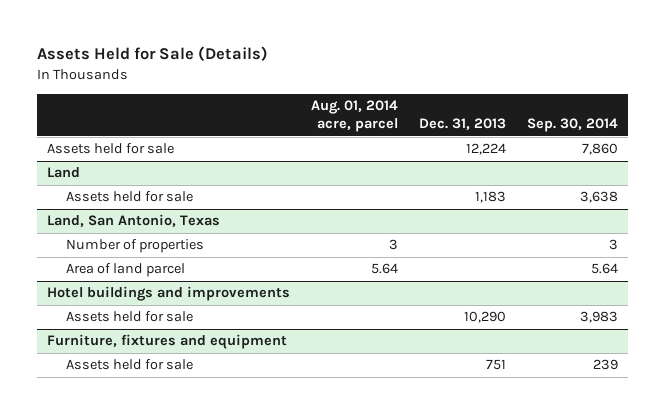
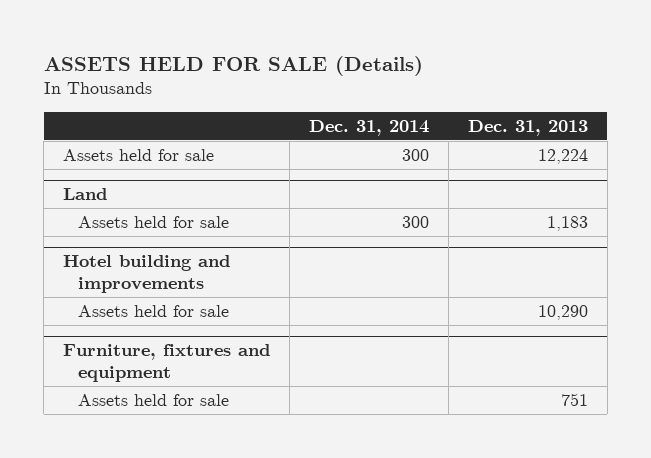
[36,46,268,62] Assets Held for Sale (Details) -> [43,55,423,76] ASSETS HELD FOR SALE (Details)
[311,99,399,133] Aug. 01, 2014 acre, parcel -> none
[526,118,618,133] Sep. 30, 2014 -> none
none -> [308,119,429,136] Dec. 31, 2014
[47,214,221,228] Land, San Antonio, Texas -> none
[65,239,204,254] Number of properties -> none
[65,263,185,278] Area of land parcel -> none
[47,286,291,302] Hotel buildings and improvements -> [63,255,231,294] Hotel building and improvements

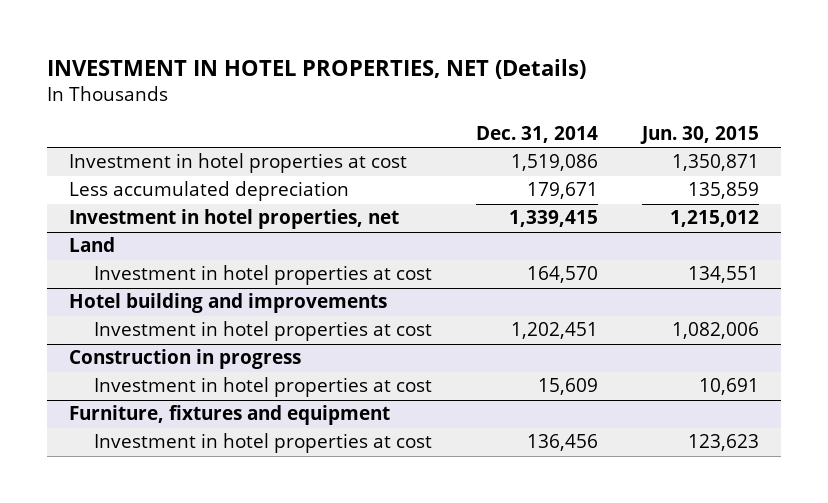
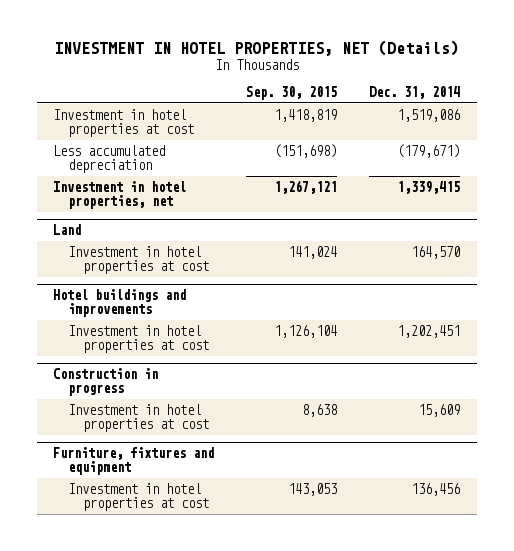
[639,125,759,144] Jun. 30, 2015 -> none
none -> [246,85,338,100] Sep. 30, 2015
[526,182,598,200] 179,671 -> [397,144,461,159] (179,671)
[68,293,387,314] Hotel building and improvements -> [53,289,187,318] Hotel buildings and improvements

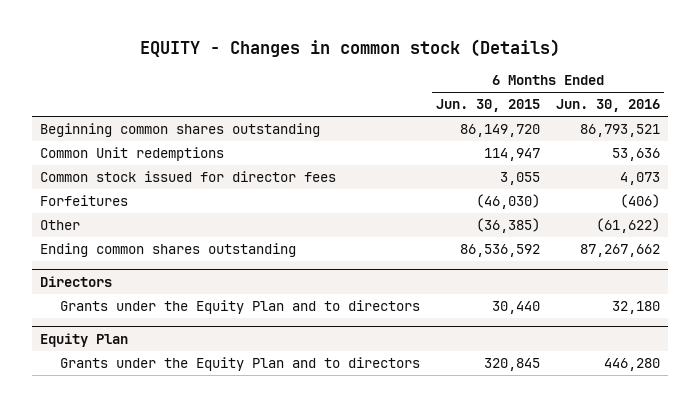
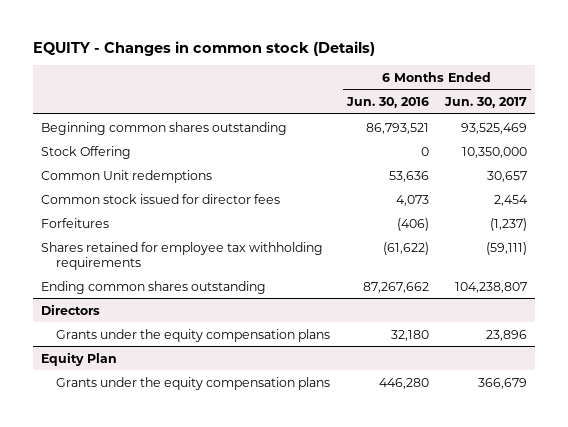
[435,99,540,113] Jun. 30, 2015 -> none
none -> [443,97,527,109] Jun. 30, 2017
none -> [41,145,132,159] Stock Offering
[39,220,80,231] Other -> [41,241,324,270] Shares retained for employee tax withholding requirements
[59,300,420,315] Grants under the Equity Plan and to directors -> [56,328,331,342] Grants under the equity compensation plans
[59,357,420,372] Grants under the Equity Plan and to directors -> [56,376,331,390] Grants under the equity compensation plans

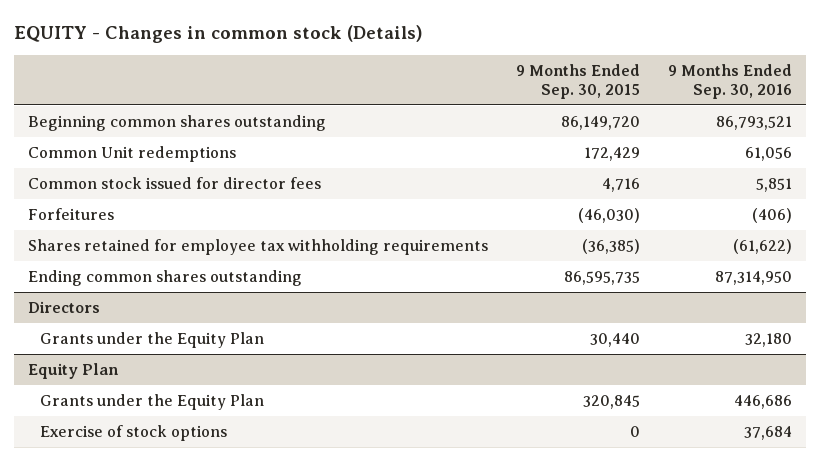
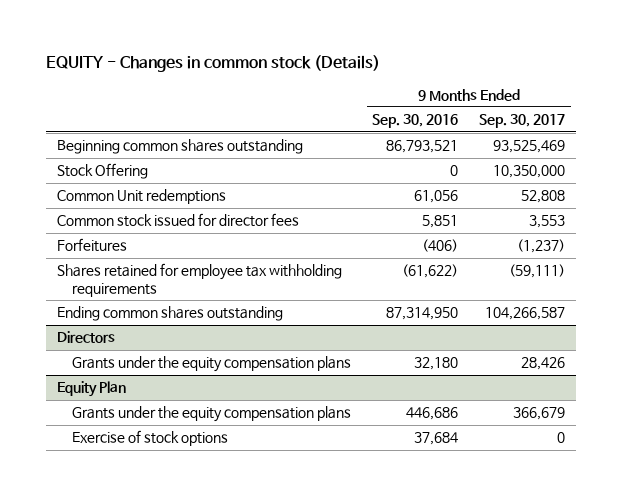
[515,64,640,99] 9 Months Ended Sep. 30, 2015 -> none
none -> [479,114,566,129] Sep. 30, 2017
none -> [56,163,148,180] Stock Offering
[40,332,265,349] Grants under the Equity Plan -> [72,356,352,373] Grants under the equity compensation plans
[40,394,265,411] Grants under the Equity Plan -> [72,406,352,423] Grants under the equity compensation plans

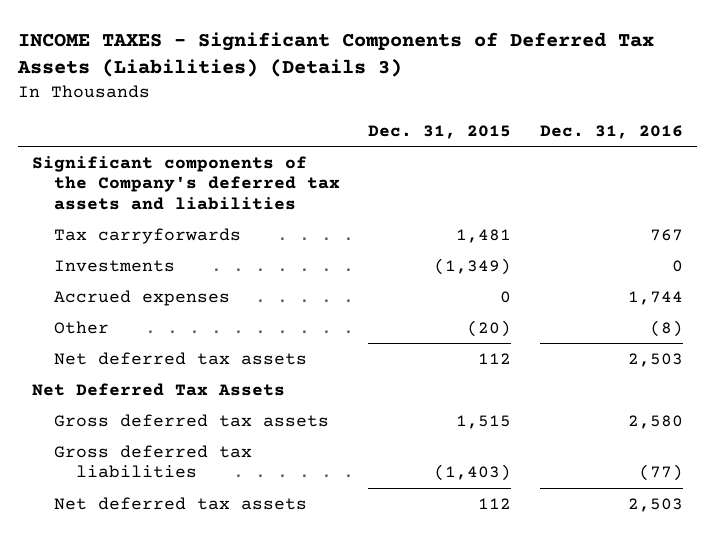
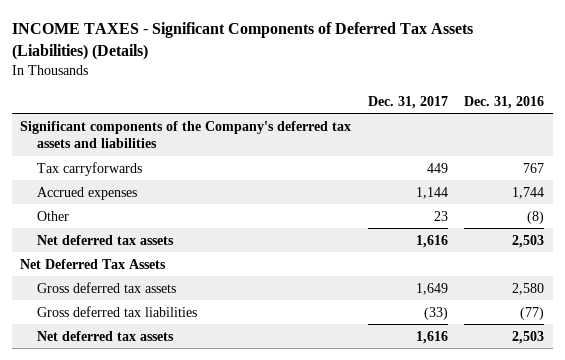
[16,31,654,78] INCOME TAXES - Significant Components of Deferred Tax Assets (Liabilities) (Details 3) -> [12,22,474,61] INCOME TAXES - Significant Components of Deferred Tax Assets (Liabilities) (Details)
[368,124,512,139] Dec. 31, 2015 -> none
none -> [367,95,448,109] Dec. 31, 2017
[54,259,176,272] Investments -> none

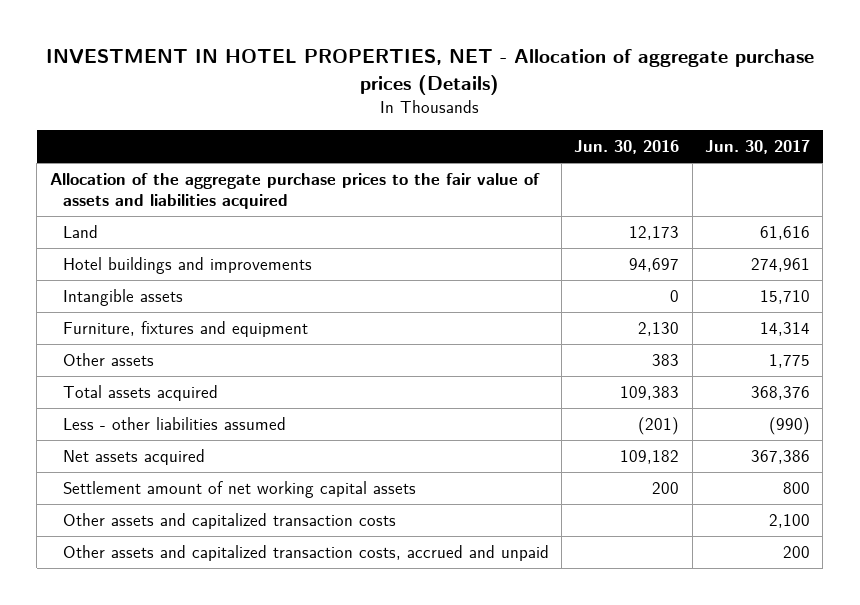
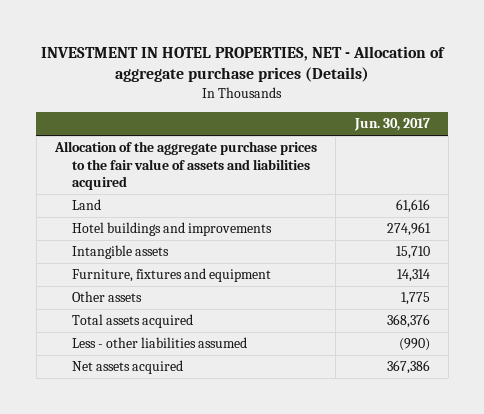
[574,139,680,154] Jun. 30, 2016 -> none
[62,481,416,499] Settlement amount of net working capital assets -> none
[62,513,396,530] Other assets and capitalized transaction costs -> none
[62,545,549,562] Other assets and capitalized transaction costs, accrued and unpaid -> none

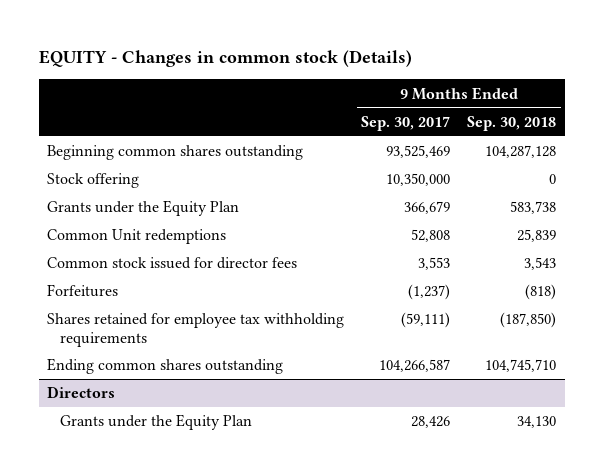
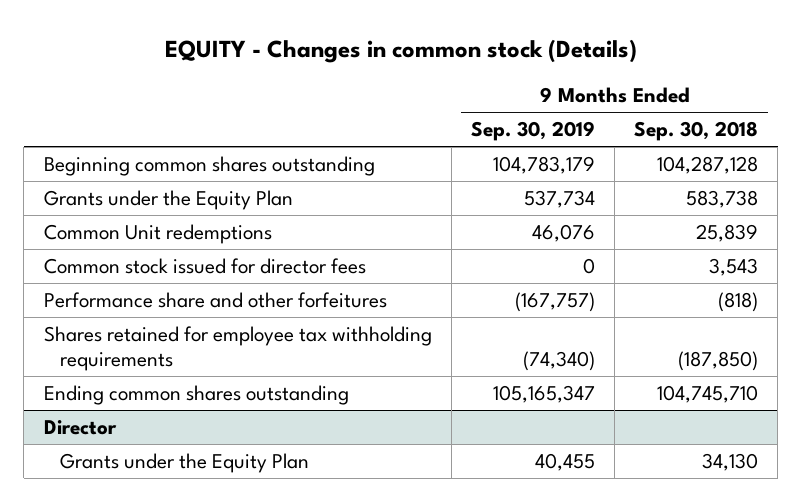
[361,115,451,131] Sep. 30, 2017 -> none
none -> [470,121,595,142] Sep. 30, 2019
[47,173,140,189] Stock offering -> none
[47,284,119,298] Forfeitures -> [43,292,387,309] Performance share and other forfeitures
[47,386,116,399] Directors -> [43,420,117,436] Director

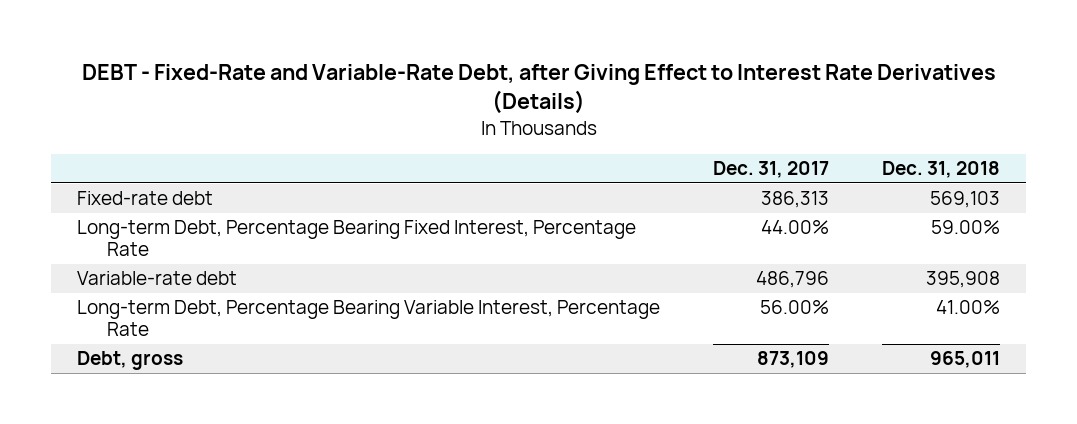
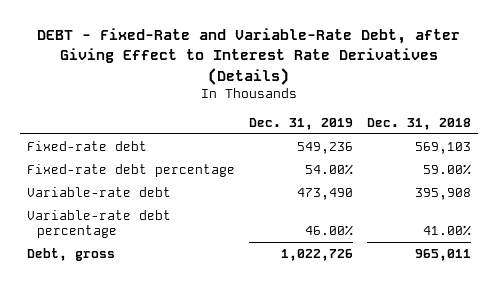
[713,161,830,179] Dec. 31, 2017 -> none
none -> [248,117,353,130] Dec. 31, 2019
[77,220,637,257] Long-term Debt, Percentage Bearing Fixed Interest, Percentage Rate -> [27,164,236,178] Fixed-rate debt percentage
[77,300,661,337] Long-term Debt, Percentage Bearing Variable Interest, Percentage Rate -> [27,210,172,239] Variable-rate debt percentage

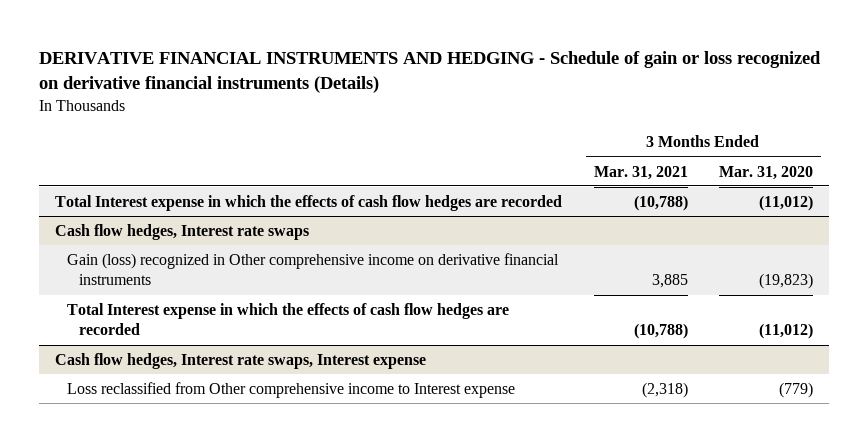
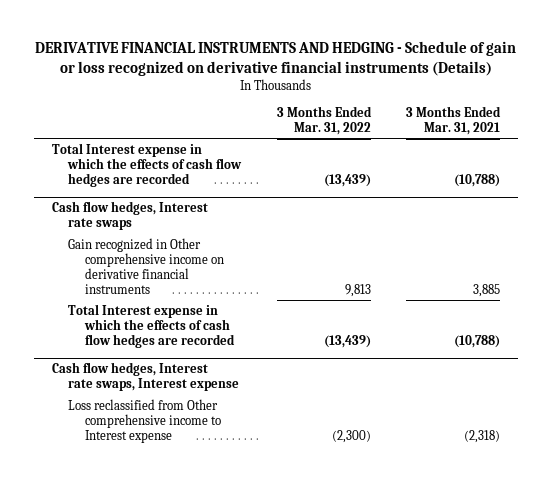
[719,165,814,180] Mar. 31, 2020 -> none
none -> [276,105,372,135] 3 Months Ended Mar. 31, 2022
[66,252,559,286] Gain (loss) recognized in Other comprehensive income on derivative financial instruments -> [68,237,224,295] Gain recognized in Other comprehensive income on derivative financial instruments

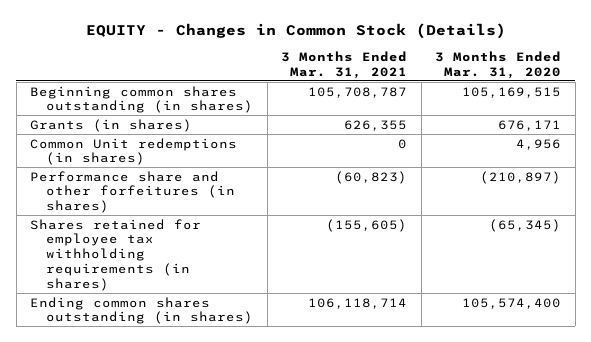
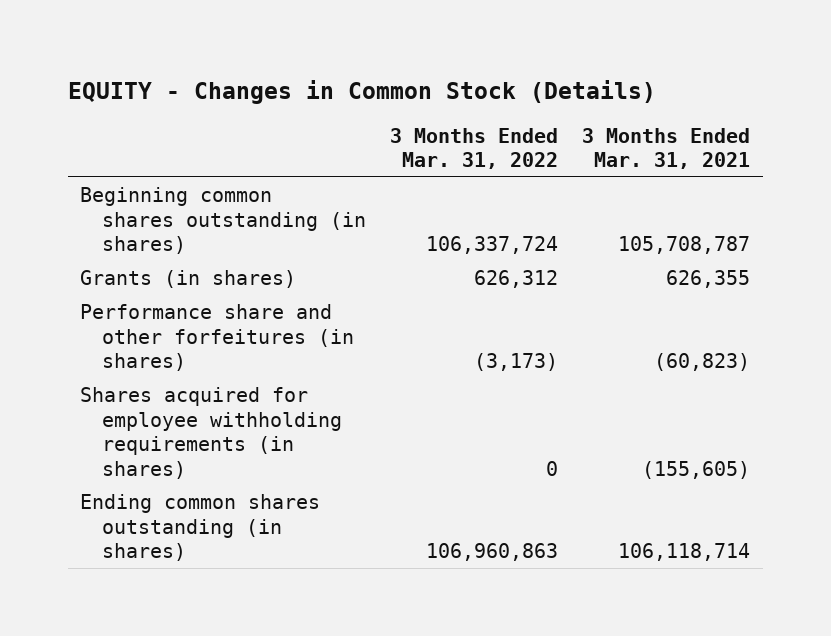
[435,50,562,79] 3 Months Ended Mar. 31, 2020 -> none
none -> [389,127,558,170] 3 Months Ended Mar. 31, 2022
[30,137,238,166] Common Unit redemptions (in shares) -> none
[30,218,202,291] Shares retained for employee tax withholding requirements (in shares) -> [80,387,342,479] Shares acquired for employee withholding requirements (in shares)

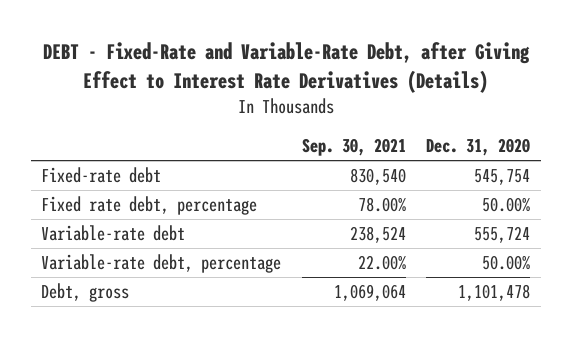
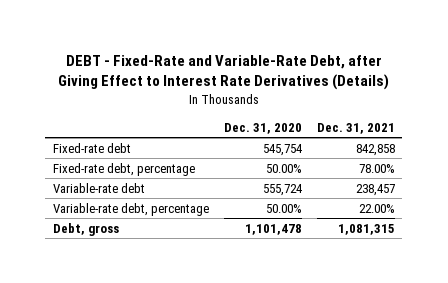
[301,138,406,157] Sep. 30, 2021 -> none
none -> [316,123,395,135] Dec. 31, 2021
[40,196,257,216] Fixed rate debt, percentage -> [52,162,195,176] Fixed-rate debt, percentage

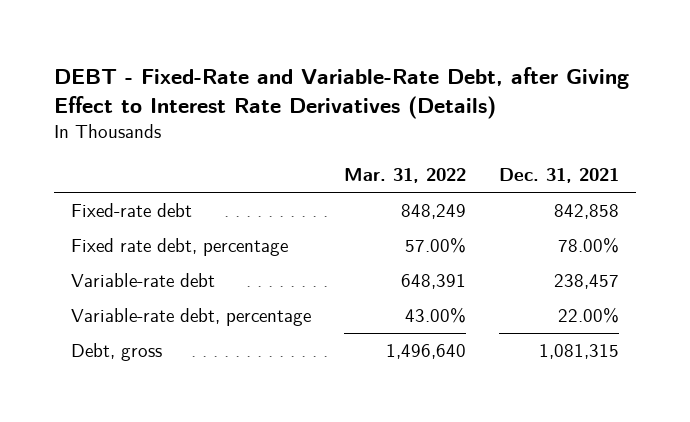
[223,123,302,135] Dec. 31, 2020 -> none
none -> [344,168,467,184] Mar. 31, 2022
[52,162,195,176] Fixed-rate debt, percentage -> [71,238,289,257] Fixed rate debt, percentage

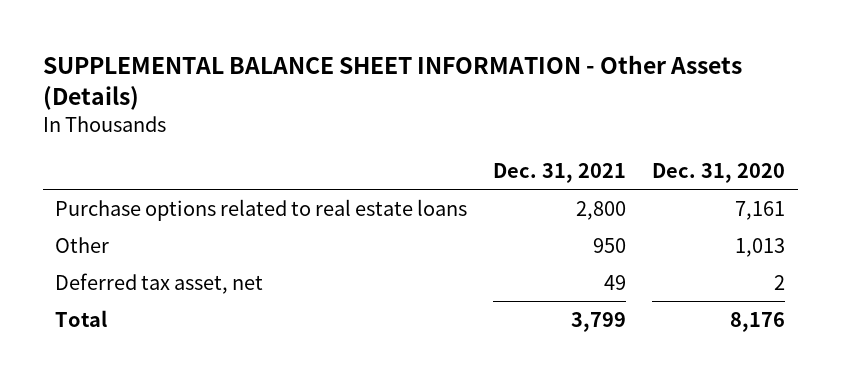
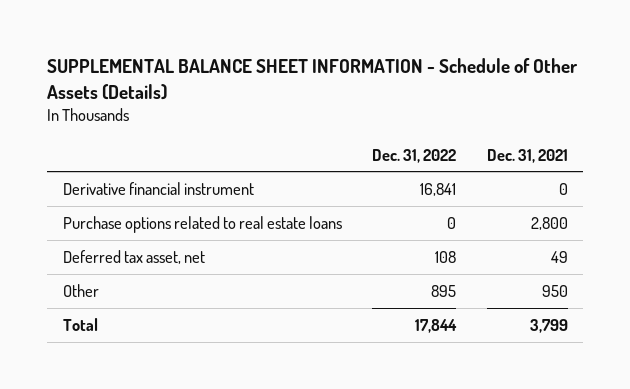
[42,54,742,111] SUPPLEMENTAL BALANCE SHEET INFORMATION - Other Assets (Details) -> [47,58,579,100] SUPPLEMENTAL BALANCE SHEET INFORMATION - Schedule of Other Assets (Details)
[652,163,786,184] Dec. 31, 2020 -> none
none -> [372,148,457,163] Dec. 31, 2022
none -> [62,181,254,195] Derivative financial instrument
[55,236,110,253] Other -> [62,283,99,297] Other

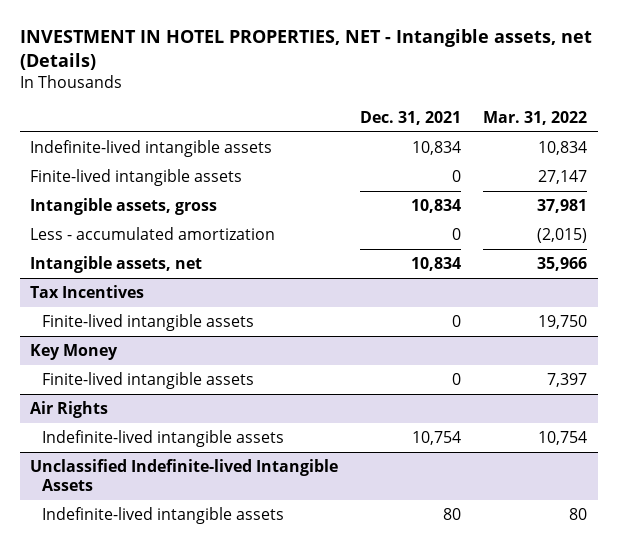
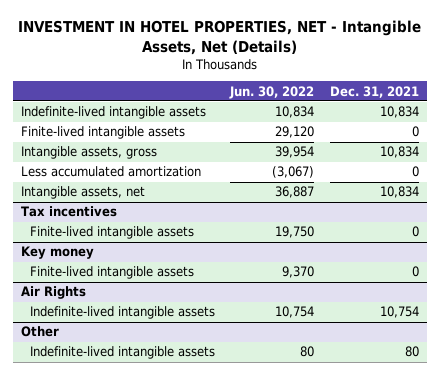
[19,29,592,71] INVESTMENT IN HOTEL PROPERTIES, NET - Intangible assets, net (Details) -> [17,20,421,55] INVESTMENT IN HOTEL PROPERTIES, NET - Intangible Assets, Net (Details)
[482,110,587,125] Mar. 31, 2022 -> none
none -> [229,85,315,99] Jun. 30, 2022
[30,226,276,240] Less - accumulated amortization -> [20,166,201,178] Less accumulated amortization
[30,284,145,298] Tax Incentives -> [20,206,117,218] Tax incentives
[30,343,119,360] Key Money -> [20,246,94,260] Key money
[30,458,339,492] Unclassified Indefinite-lived Intangible Assets -> [20,326,59,338] Other

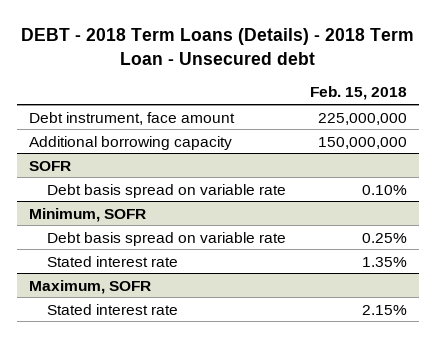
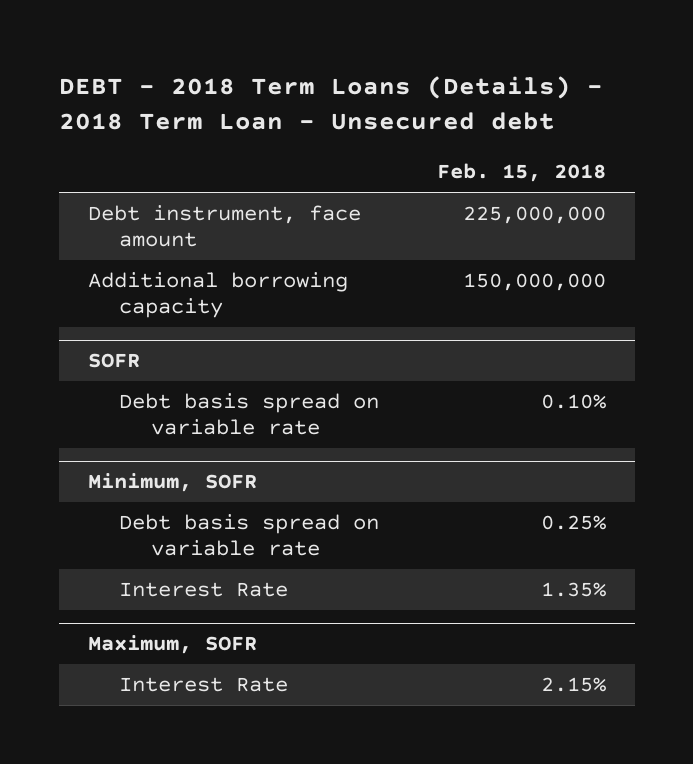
[47,255,179,267] Stated interest rate -> [119,582,289,598] Interest Rate
[47,303,179,315] Stated interest rate -> [119,677,289,693] Interest Rate

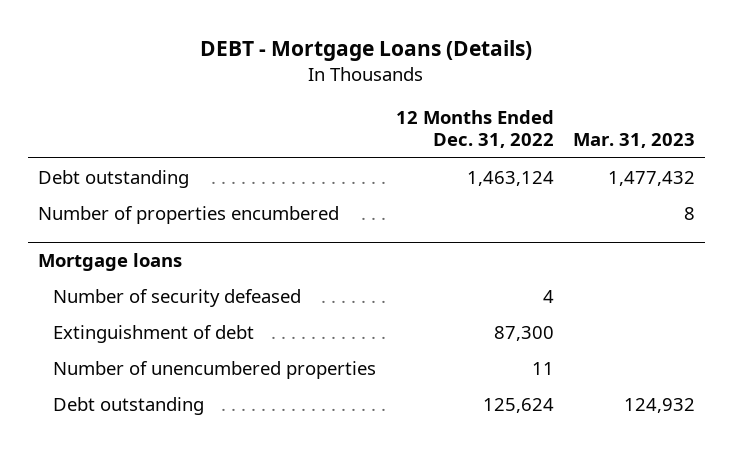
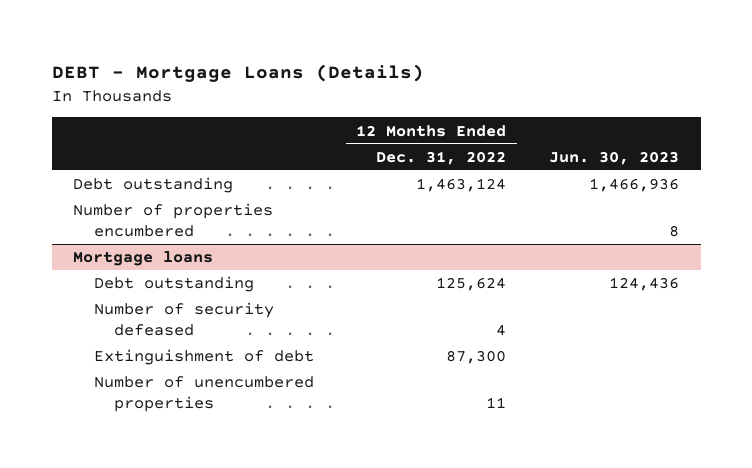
[573,133,696,149] Mar. 31, 2023 -> none
none -> [549,150,680,165] Jun. 30, 2023
[52,396,204,415] Debt outstanding -> [93,276,254,293] Debt outstanding

